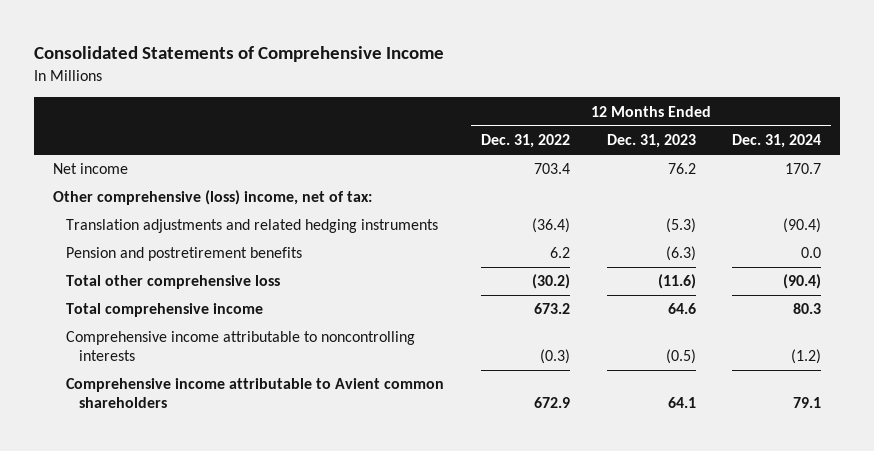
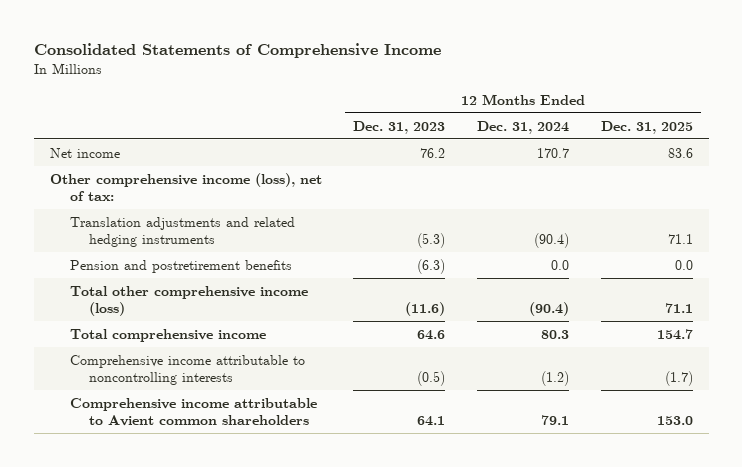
[480,134,570,149] Dec. 31, 2022 -> none
none -> [600,120,693,134] Dec. 31, 2025
[52,190,372,206] Other comprehensive (loss) income, net of tax: -> [49,172,322,201] Other comprehensive income (loss), net of tax:
[65,275,280,290] Total other comprehensive loss -> [69,285,308,316] Total other comprehensive income (loss)

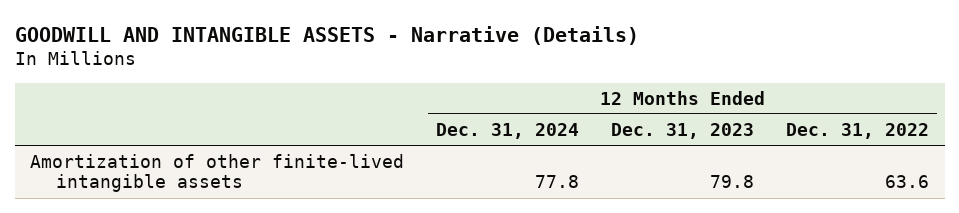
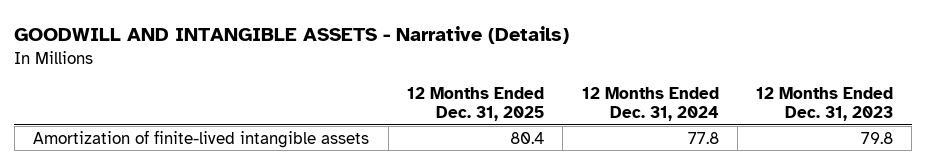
[785,122,929,139] Dec. 31, 2022 -> none
none -> [406,86,544,122] 12 Months Ended Dec. 31, 2025
[30,153,405,193] Amortization of other finite-lived intangible assets -> [33,129,370,148] Amortization of finite-lived intangible assets

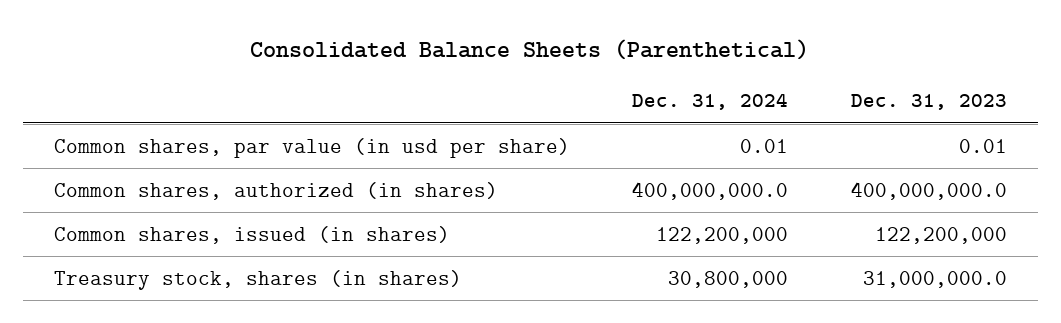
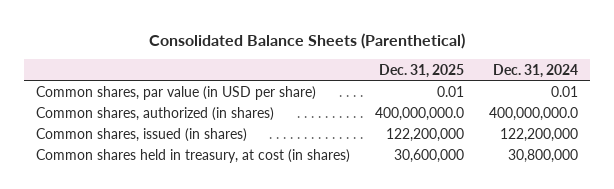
[850,94,1007,111] Dec. 31, 2023 -> none
none -> [379,63,465,78] Dec. 31, 2025
[53,137,570,158] Common shares, par value (in usd per share) -> [36,85,317,100] Common shares, par value (in USD per share)
[53,269,462,290] Treasury stock, shares (in shares) -> [36,148,351,163] Common shares held in treasury, at cost (in shares)

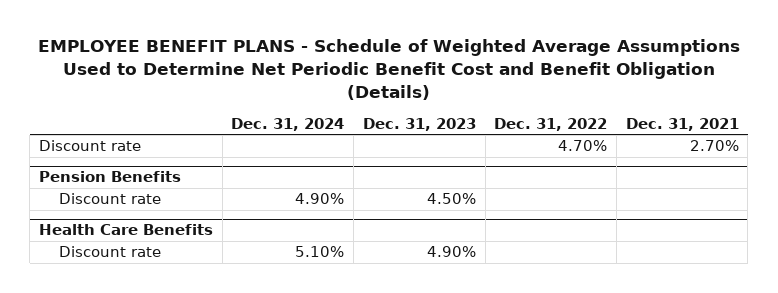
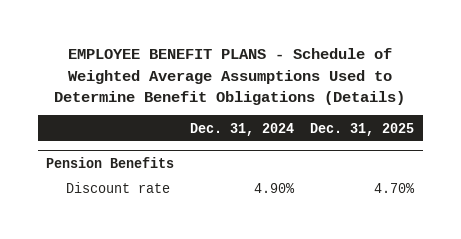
[37,39,740,100] EMPLOYEE BENEFIT PLANS - Schedule of Weighted Average Assumptions Used to Determine Net Periodic Benefit Cost and Benefit Obligation (Details) -> [54,48,406,105] EMPLOYEE BENEFIT PLANS - Schedule of Weighted Average Assumptions Used to Determine Benefit Obligations (Details)
[362,117,476,131] Dec. 31, 2023 -> none
[494,117,608,131] Dec. 31, 2022 -> none
[625,117,739,131] Dec. 31, 2021 -> none
none -> [310,122,415,136] Dec. 31, 2025
[39,140,142,152] Discount rate -> none
[39,224,214,236] Health Care Benefits -> none
[58,246,161,258] Discount rate -> none

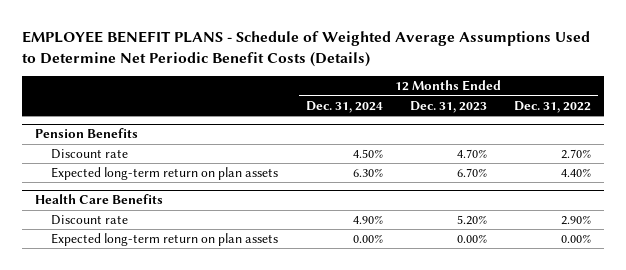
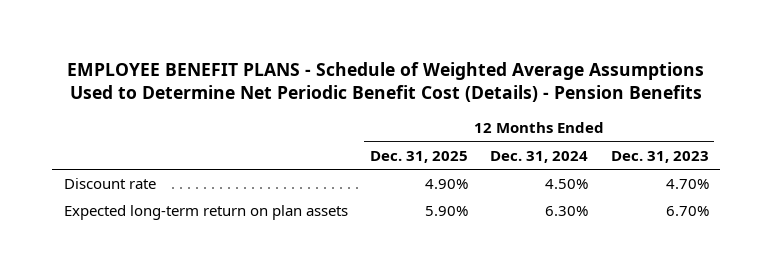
[21,31,590,68] EMPLOYEE BENEFIT PLANS - Schedule of Weighted Average Assumptions Used to Determine Net Periodic Benefit Costs (Details) -> [67,61,705,103] EMPLOYEE BENEFIT PLANS - Schedule of Weighted Average Assumptions Used to Determine Net Periodic Benefit Cost (Details) - Pension Benefits
[513,100,591,113] Dec. 31, 2022 -> none
none -> [370,150,469,163] Dec. 31, 2025
[35,128,139,139] Pension Benefits -> none
[35,194,164,205] Health Care Benefits -> none
[51,215,129,226] Discount rate -> none
[51,233,279,247] Expected long-term return on plan assets -> none

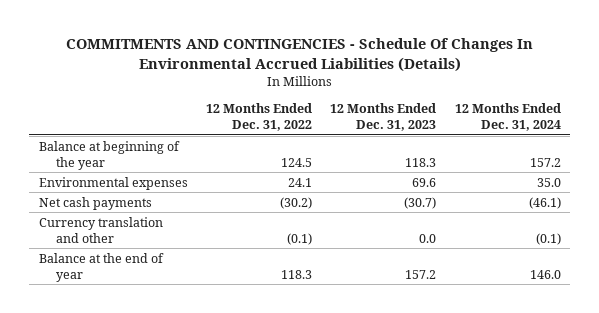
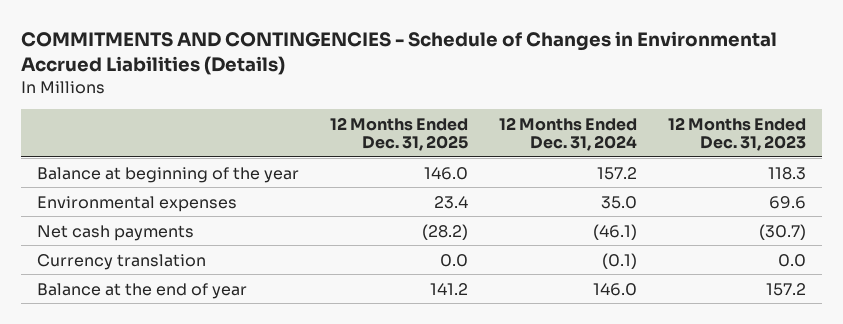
[65,37,533,72] COMMITMENTS AND CONTINGENCIES - Schedule Of Changes In Environmental Accrued Liabilities (Details) -> [21,31,778,76] COMMITMENTS AND CONTINGENCIES - Schedule of Changes in Environmental Accrued Liabilities (Details)
[205,103,312,132] 12 Months Ended Dec. 31, 2022 -> none
none -> [330,116,469,152] 12 Months Ended Dec. 31, 2025
[38,216,163,243] Currency translation and other -> [36,253,206,270] Currency translation

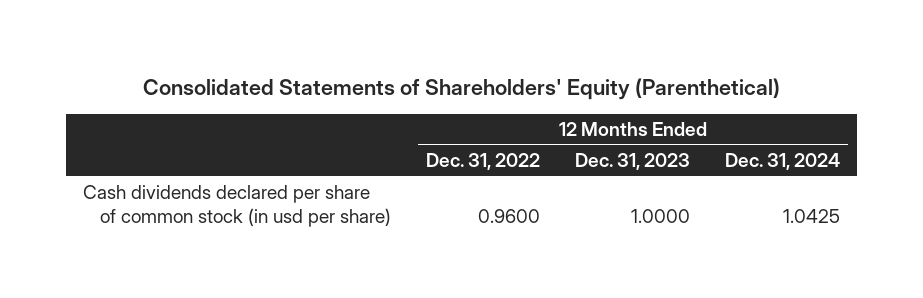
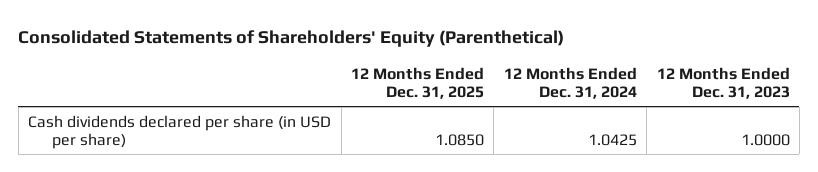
[426,153,541,171] Dec. 31, 2022 -> none
none -> [351,66,485,99] 12 Months Ended Dec. 31, 2025
[83,185,392,228] Cash dividends declared per share of common stock (in usd per share) -> [28,114,332,150] Cash dividends declared per share (in USD per share)

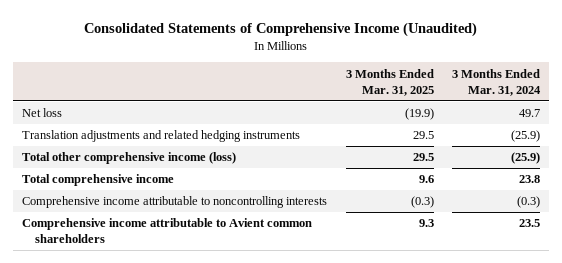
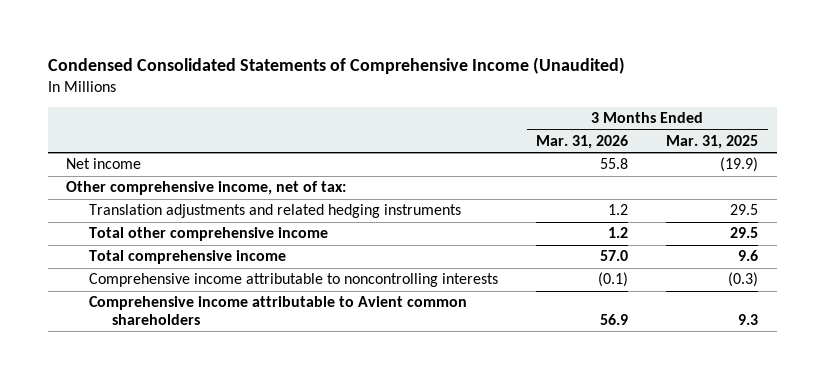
[84,21,478,37] Consolidated Statements of Comprehensive Income (Unaudited) -> [47,57,625,75] Condensed Consolidated Statements of Comprehensive Income (Unaudited)
[451,68,541,96] 3 Months Ended Mar. 31, 2024 -> none
none -> [536,135,629,150] Mar. 31, 2026
[22,108,63,118] Net loss -> [66,158,142,170] Net income
none -> [66,181,347,196] Other comprehensive income, net of tax:
[22,152,237,165] Total other comprehensive income (loss) -> [89,227,329,242] Total other comprehensive income

